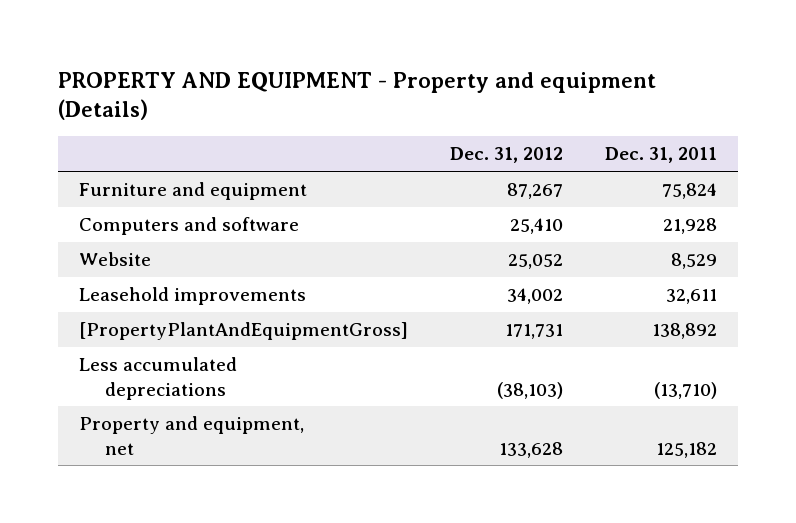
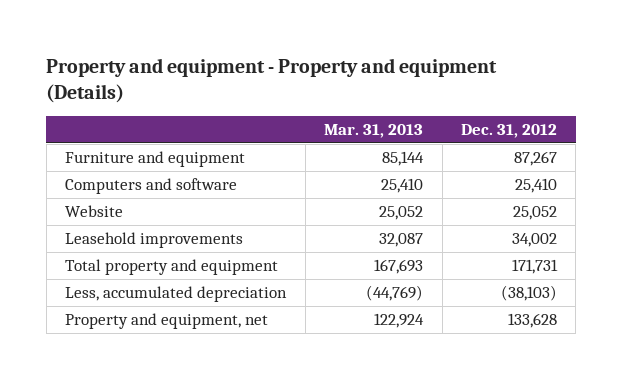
[57,71,656,121] PROPERTY AND EQUIPMENT - Property and equipment (Details) -> [46,57,498,103] Property and equipment - Property and equipment (Details)
[605,147,718,164] Dec. 31, 2011 -> none
none -> [324,124,424,139] Mar. 31, 2013
[78,321,408,340] [PropertyPlantAndEquipmentGross] -> [65,259,279,276] Total property and equipment
[78,356,237,400] Less accumulated depreciations -> [65,286,288,303] Less, accumulated depreciation

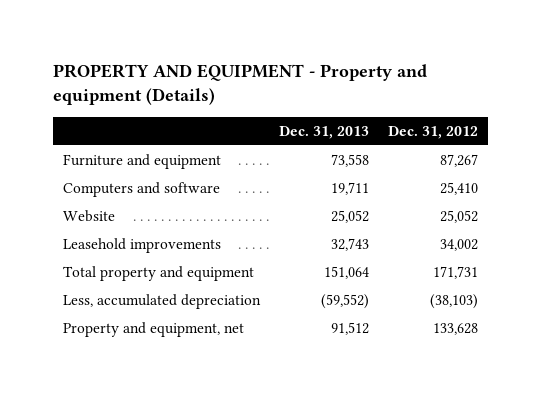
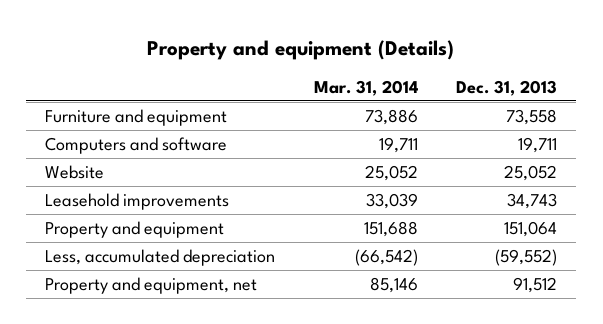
[52,64,427,106] PROPERTY AND EQUIPMENT - Property and equipment (Details) -> [147,39,455,60] Property and equipment (Details)
[388,125,479,139] Dec. 31, 2012 -> none
none -> [313,79,418,96] Mar. 31, 2014
[330,237,369,251] 32,743 -> [507,192,558,209] 34,743
[62,265,254,281] Total property and equipment -> [45,220,225,238] Property and equipment

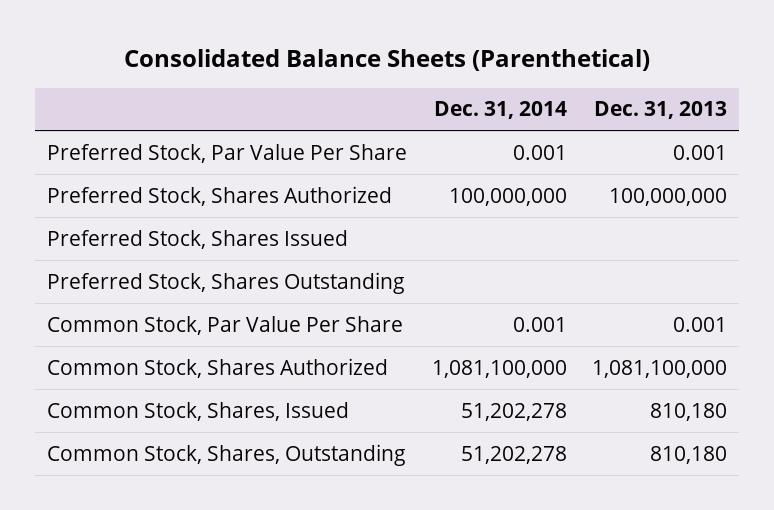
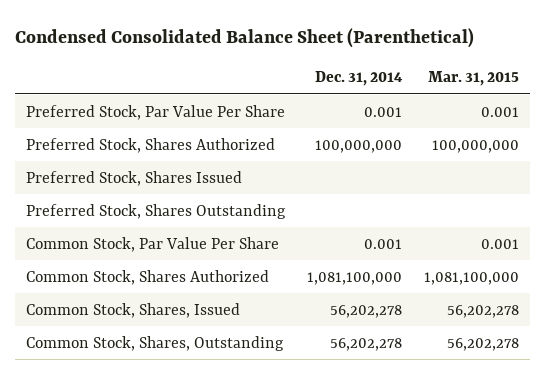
[124,49,651,72] Consolidated Balance Sheets (Parenthetical) -> [15,28,475,49] Condensed Consolidated Balance Sheet (Parenthetical)
[593,101,727,120] Dec. 31, 2013 -> none
none -> [427,71,519,87] Mar. 31, 2015
[461,402,568,421] 51,202,278 -> [330,304,403,318] 56,202,278
[461,445,568,464] 51,202,278 -> [330,337,403,351] 56,202,278

